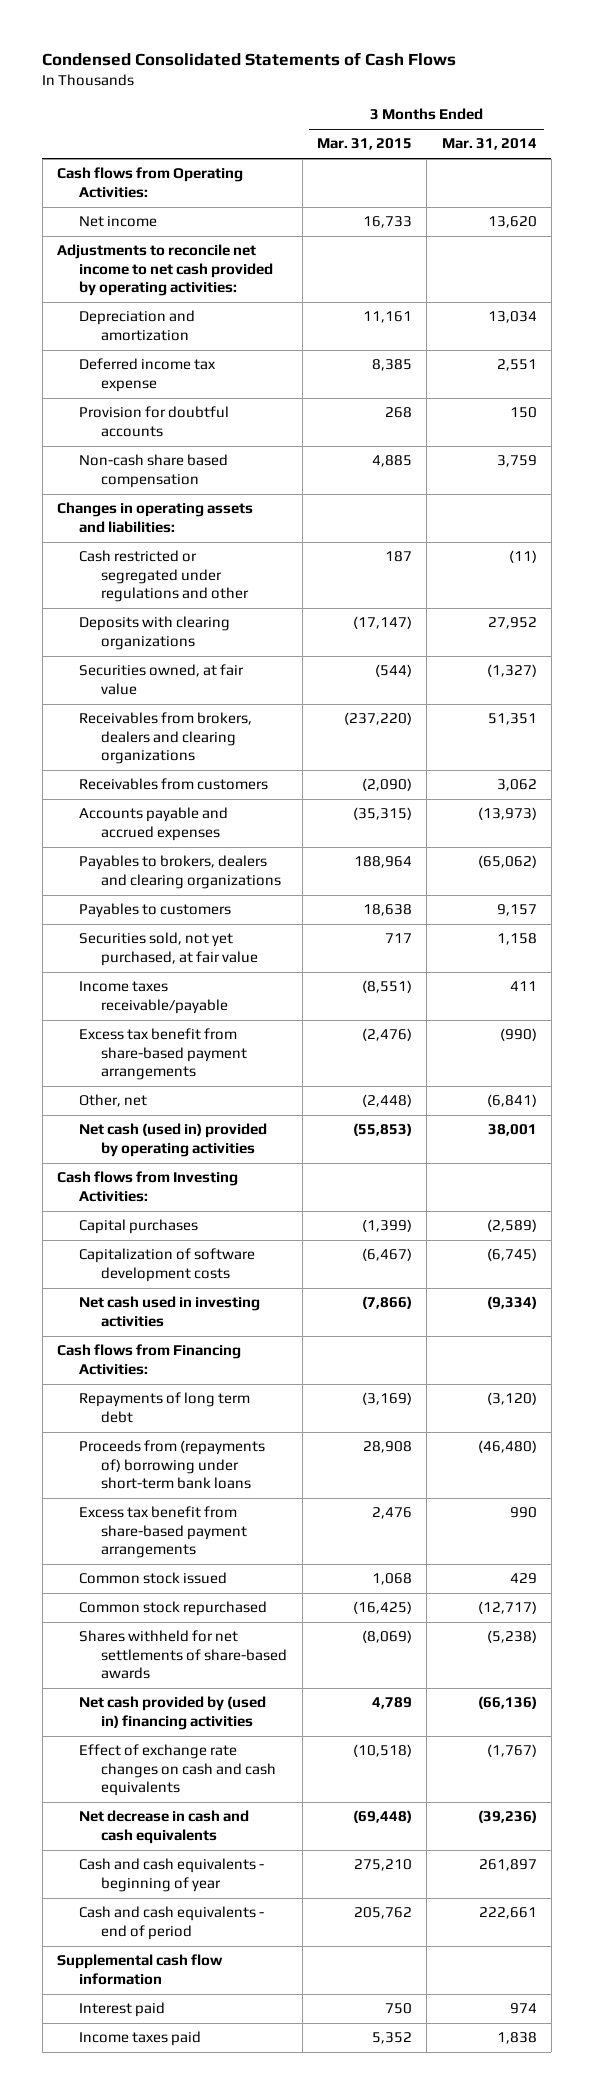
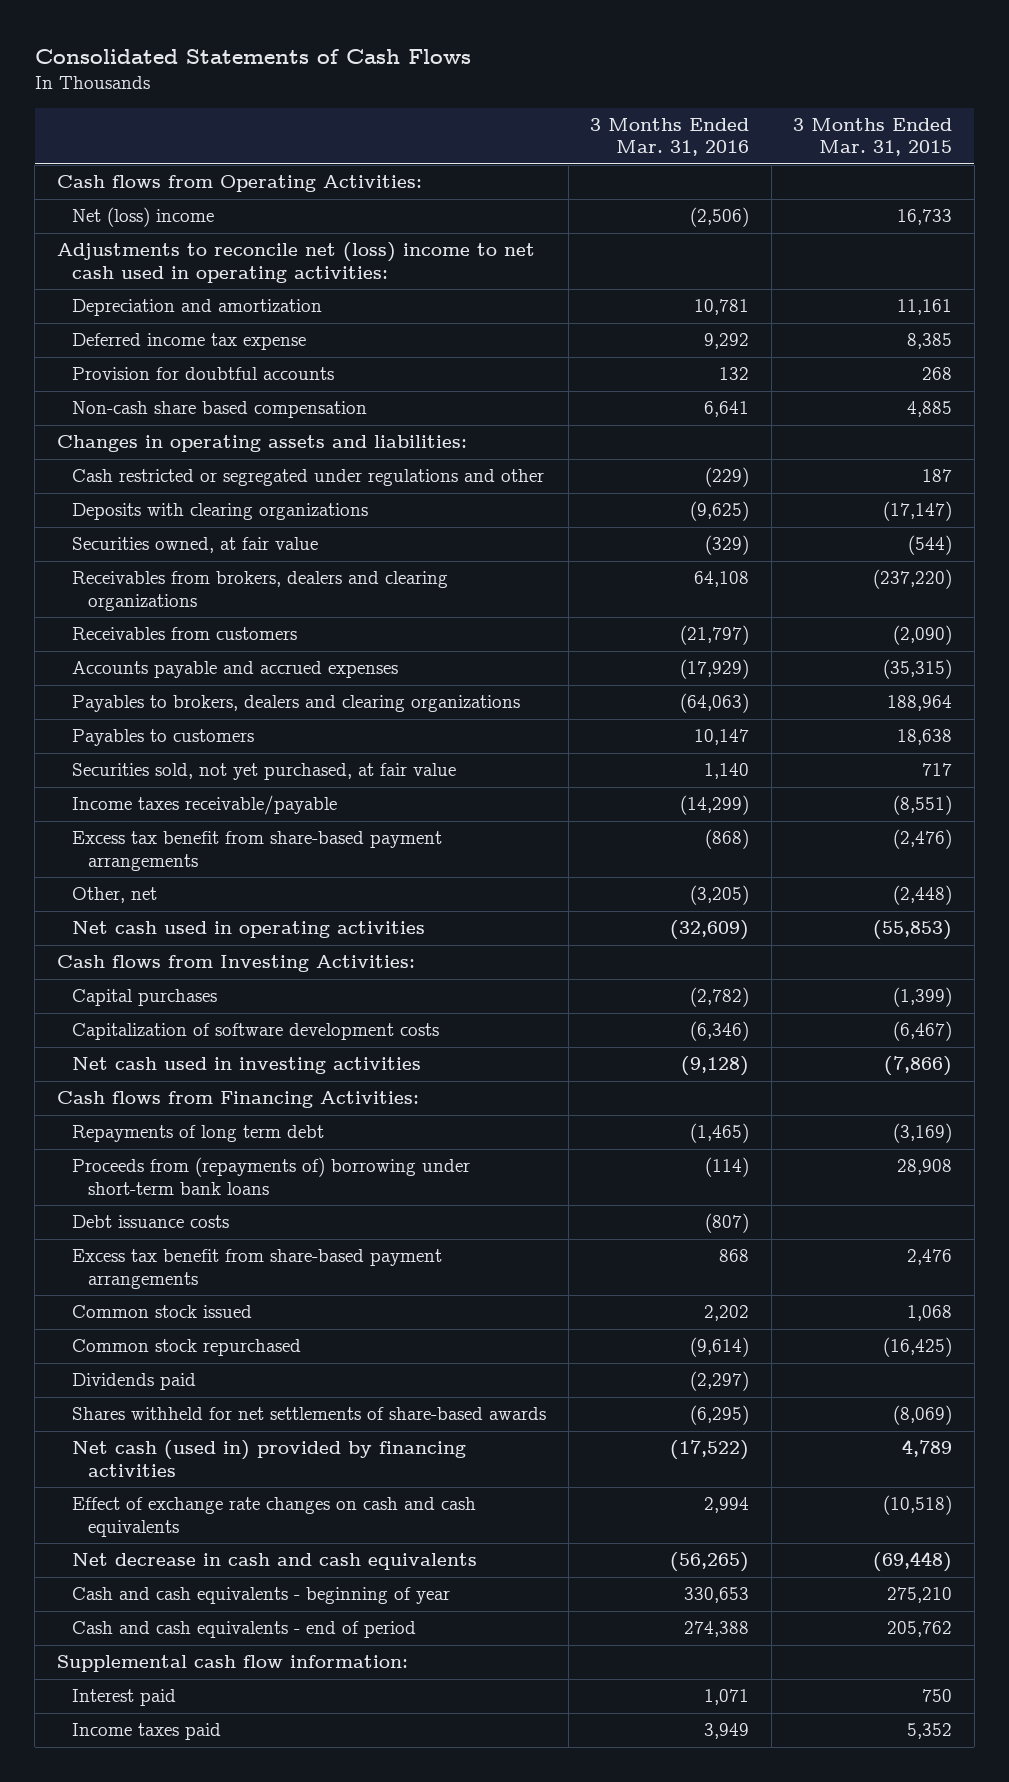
[42,52,457,67] Condensed Consolidated Statements of Cash Flows -> [34,48,471,64] Consolidated Statements of Cash Flows
[441,138,537,151] Mar. 31, 2014 -> none
none -> [590,117,750,157] 3 Months Ended Mar. 31, 2016
[79,216,158,228] Net income -> [72,207,215,228] Net (loss) income
[57,244,274,297] Adjustments to reconcile net income to net cash provided by operating activities: -> [56,242,535,283] Adjustments to reconcile net (loss) income to net cash used in operating activities:
[79,1123,268,1157] Net cash (used in) provided by operating activities -> [72,921,426,939] Net cash used in operating activities
none -> [72,1215,230,1229] Debt issuance costs
none -> [72,1373,197,1391] Dividends paid
[79,1696,267,1730] Net cash provided by (used in) financing activities -> [72,1440,467,1477] Net cash (used in) provided by financing activities
[57,1954,224,1985] Supplemental cash flow information -> [56,1655,408,1673] Supplemental cash flow information:

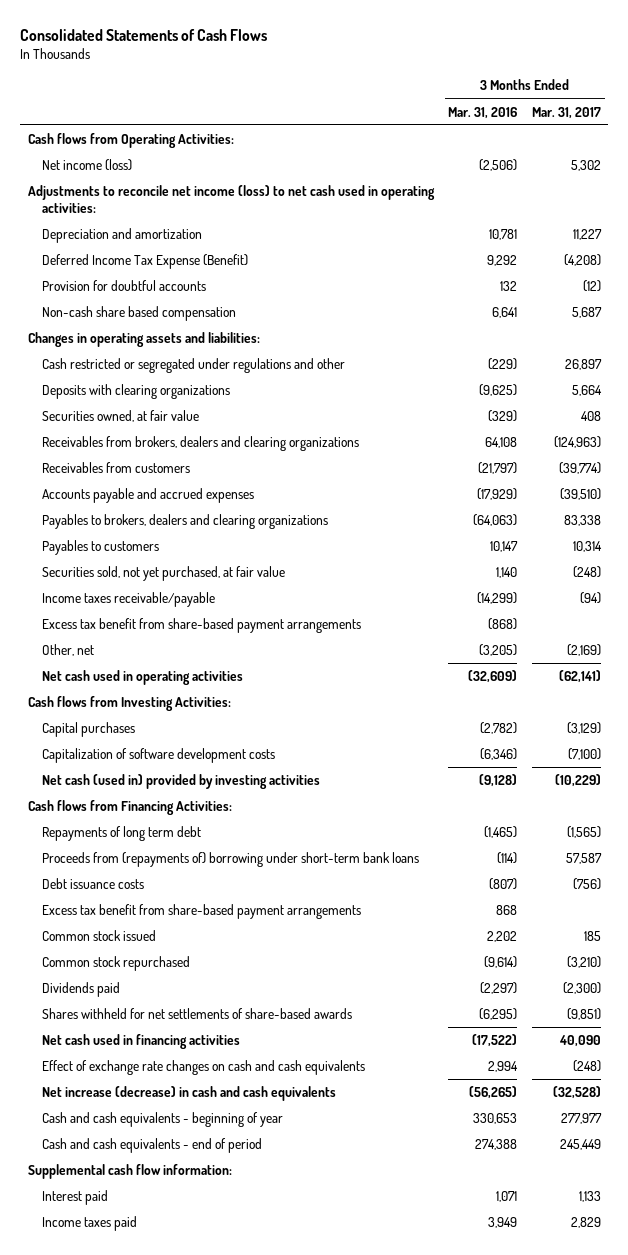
[793,117,953,157] 3 Months Ended Mar. 31, 2015 -> none
none -> [531,106,601,119] Mar. 31, 2017
[72,207,215,228] Net (loss) income -> [41,158,132,171] Net income (loss)
[56,242,535,283] Adjustments to reconcile net (loss) income to net cash used in operating activities: -> [27,184,435,213] Adjustments to reconcile net income (loss) to net cash used in operating activities:
[72,333,307,351] Deferred income tax expense -> [41,253,248,269] Deferred Income Tax Expense (Benefit)
[72,1057,422,1075] Net cash used in investing activities -> [41,773,320,789] Net cash (used in) provided by investing activities
[72,1440,467,1477] Net cash (used in) provided by financing activities -> [41,1033,240,1049] Net cash used in financing activities
[72,1553,478,1571] Net decrease in cash and cash equivalents -> [41,1085,336,1101] Net increase (decrease) in cash and cash equivalents

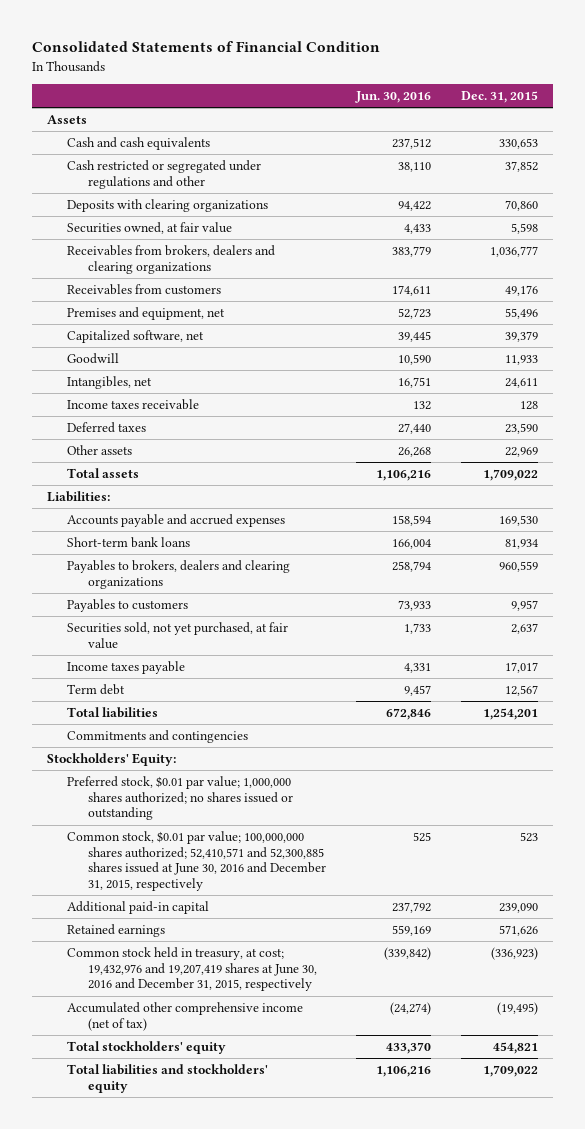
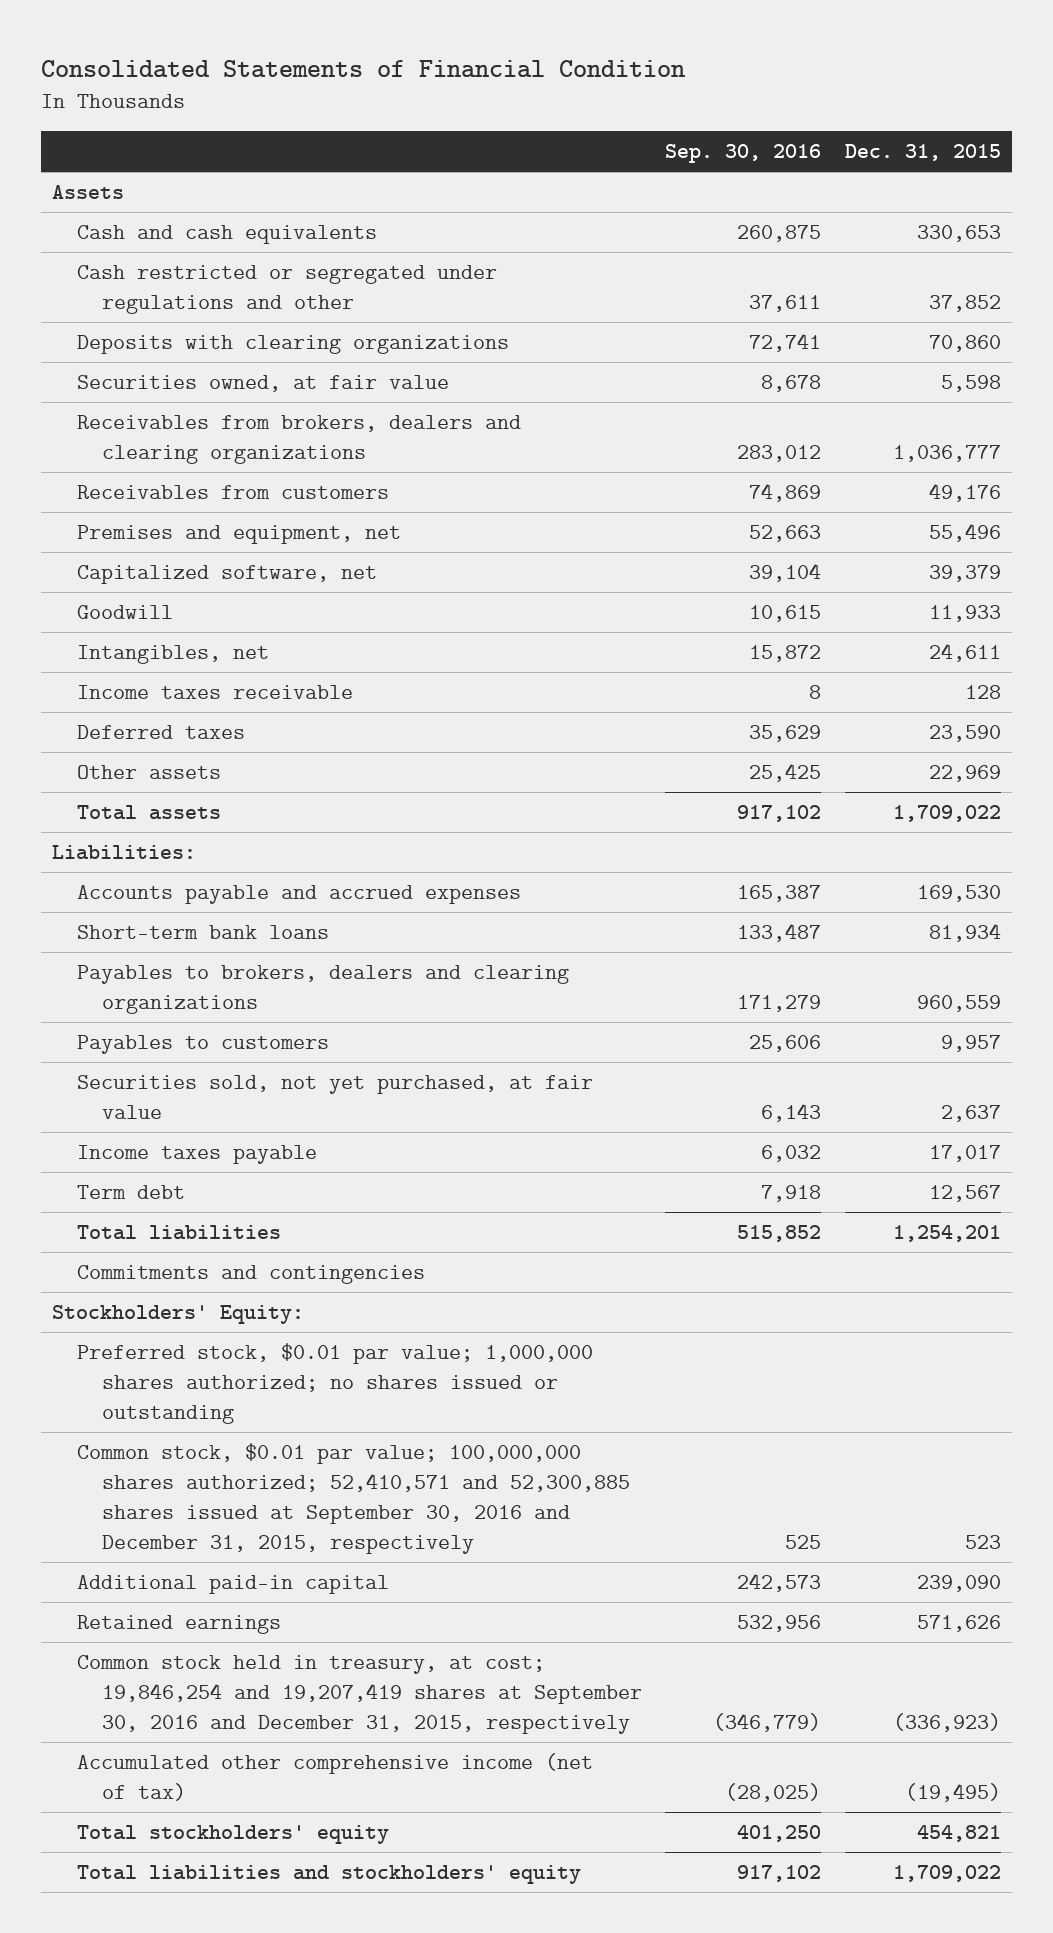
[354,90,431,103] Jun. 30, 2016 -> none
none -> [665,144,822,164] Sep. 30, 2016
[67,830,326,892] Common stock, $0.01 par value; 100,000,000 shares authorized; 52,410,571 and 52,300,885 shares issued at June 30, 2016 and December 31, 2015, respectively -> [77,1442,630,1555] Common stock, $0.01 par value; 100,000,000 shares authorized; 52,410,571 and 52,300,885 shares issued at September 30, 2016 and December 31, 2015, respectively
[67,946,317,992] Common stock held in treasury, at cost; 19,432,976 and 19,207,419 shares at June 30, 2016 and December 31, 2015, respectively -> [77,1654,642,1735] Common stock held in treasury, at cost; 19,846,254 and 19,207,419 shares at September 30, 2016 and December 31, 2015, respectively

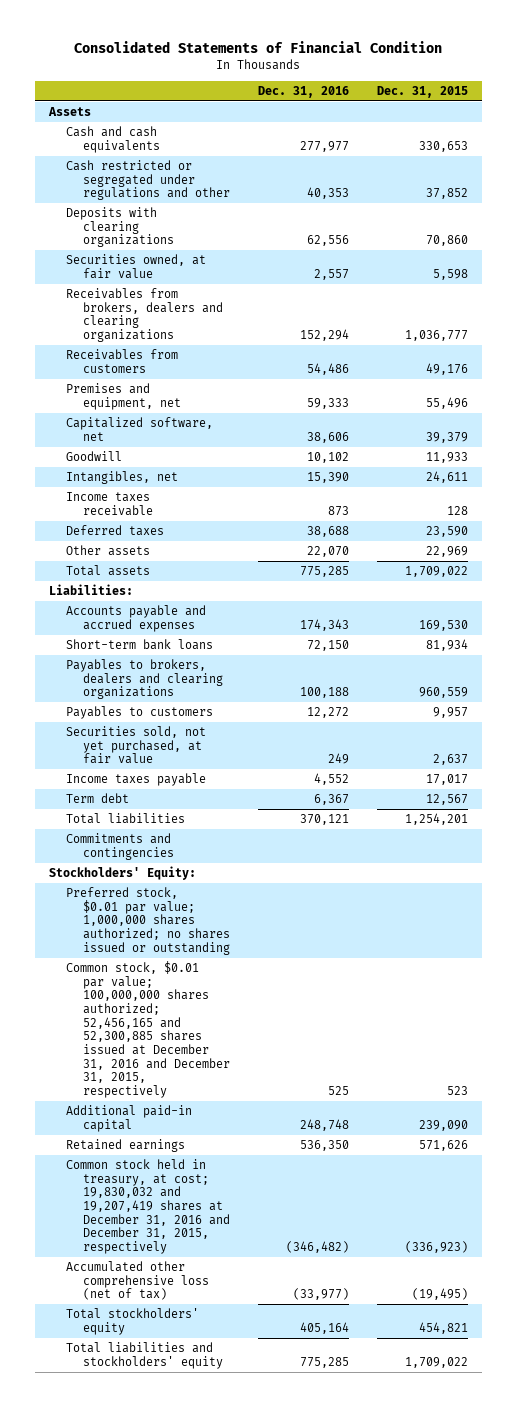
[665,144,822,164] Sep. 30, 2016 -> none
none -> [258,85,350,98] Dec. 31, 2016
[77,1442,630,1555] Common stock, $0.01 par value; 100,000,000 shares authorized; 52,410,571 and 52,300,885 shares issued at September 30, 2016 and December 31, 2015, respectively -> [66,961,231,1098] Common stock, $0.01 par value; 100,000,000 shares authorized; 52,456,165 and 52,300,885 shares issued at December 31, 2016 and December 31, 2015, respectively
[77,1654,642,1735] Common stock held in treasury, at cost; 19,846,254 and 19,207,419 shares at September 30, 2016 and December 31, 2015, respectively -> [66,1159,231,1254] Common stock held in treasury, at cost; 19,830,032 and 19,207,419 shares at December 31, 2016 and December 31, 2015, respectively
[77,1752,594,1802] Accumulated other comprehensive income (net of tax) -> [66,1261,210,1301] Accumulated other comprehensive loss (net of tax)

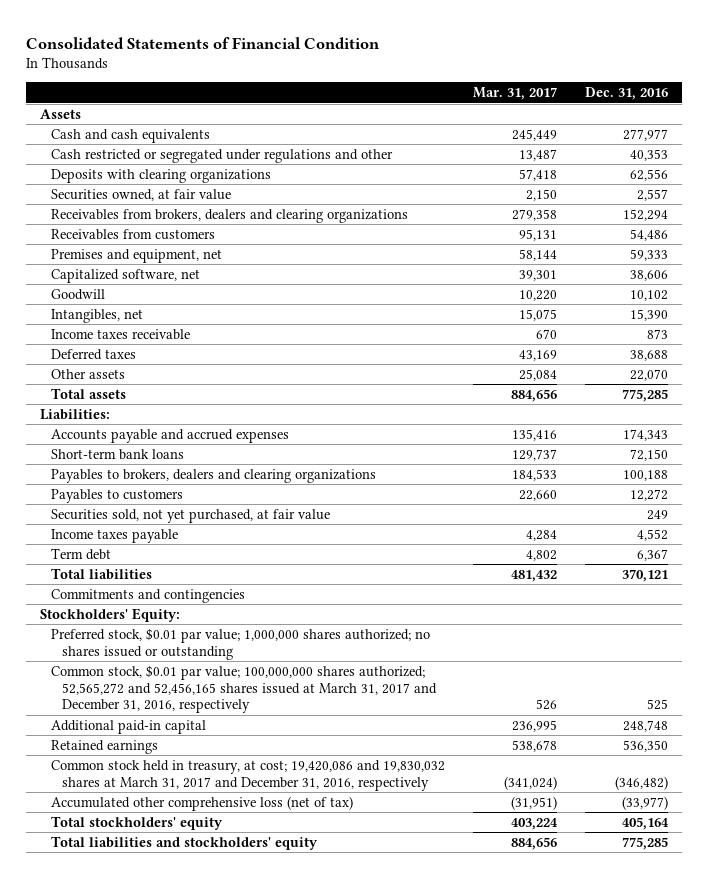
[376,85,468,98] Dec. 31, 2015 -> none
none -> [473,86,558,100] Mar. 31, 2017
[66,961,231,1098] Common stock, $0.01 par value; 100,000,000 shares authorized; 52,456,165 and 52,300,885 shares issued at December 31, 2016 and December 31, 2015, respectively -> [51,664,438,714] Common stock, $0.01 par value; 100,000,000 shares authorized; 52,565,272 and 52,456,165 shares issued at March 31, 2017 and December 31, 2016, respectively
[66,1159,231,1254] Common stock held in treasury, at cost; 19,830,032 and 19,207,419 shares at December 31, 2016 and December 31, 2015, respectively -> [51,759,446,791] Common stock held in treasury, at cost; 19,420,086 and 19,830,032 shares at March 31, 2017 and December 31, 2016, respectively

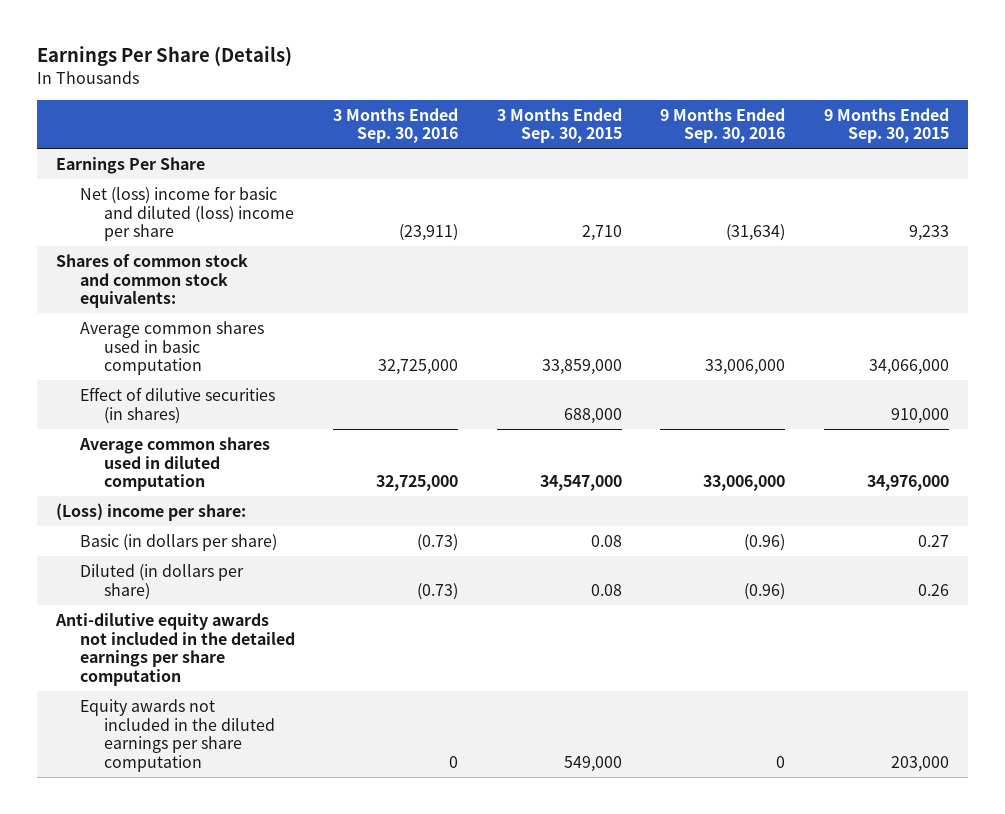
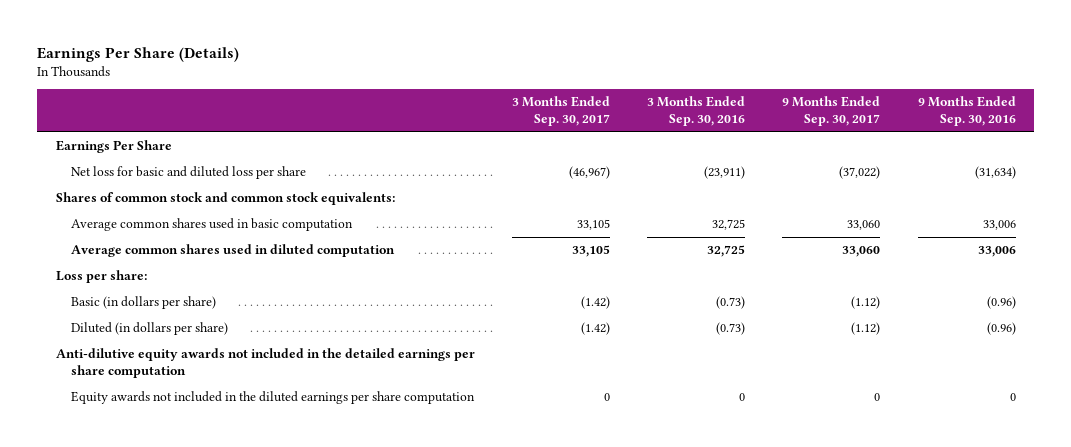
[496,107,622,144] 3 Months Ended Sep. 30, 2015 -> none
[823,107,949,144] 9 Months Ended Sep. 30, 2015 -> none
none -> [511,96,610,126] 3 Months Ended Sep. 30, 2017
none -> [782,96,881,126] 9 Months Ended Sep. 30, 2017
[79,185,294,242] Net (loss) income for basic and diluted (loss) income per share -> [71,166,307,180] Net loss for basic and diluted loss per share
[79,386,275,424] Effect of dilutive securities (in shares) -> none
[378,359,459,376] 32,725,000 -> [712,219,746,231] 32,725
[705,359,786,376] 33,006,000 -> [982,220,1016,231] 33,006
[376,475,459,492] 32,725,000 -> [707,245,746,258] 32,725
[703,475,786,492] 33,006,000 -> [977,246,1016,258] 33,006
[55,502,246,521] (Loss) income per share: -> [55,270,147,284] Loss per share:

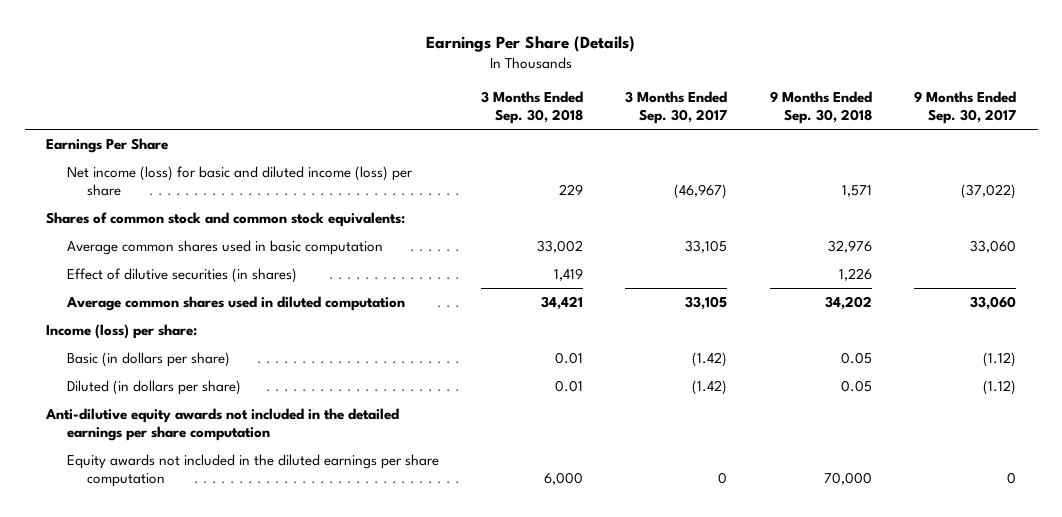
[647,96,746,126] 3 Months Ended Sep. 30, 2016 -> none
[917,96,1016,126] 9 Months Ended Sep. 30, 2016 -> none
none -> [480,91,583,125] 3 Months Ended Sep. 30, 2018
none -> [769,91,872,125] 9 Months Ended Sep. 30, 2018
[71,166,307,180] Net loss for basic and diluted loss per share -> [66,165,413,197] Net income (loss) for basic and diluted income (loss) per share
none -> [66,267,297,283] Effect of dilutive securities (in shares)
[55,270,147,284] Loss per share: -> [45,323,197,339] Income (loss) per share:

